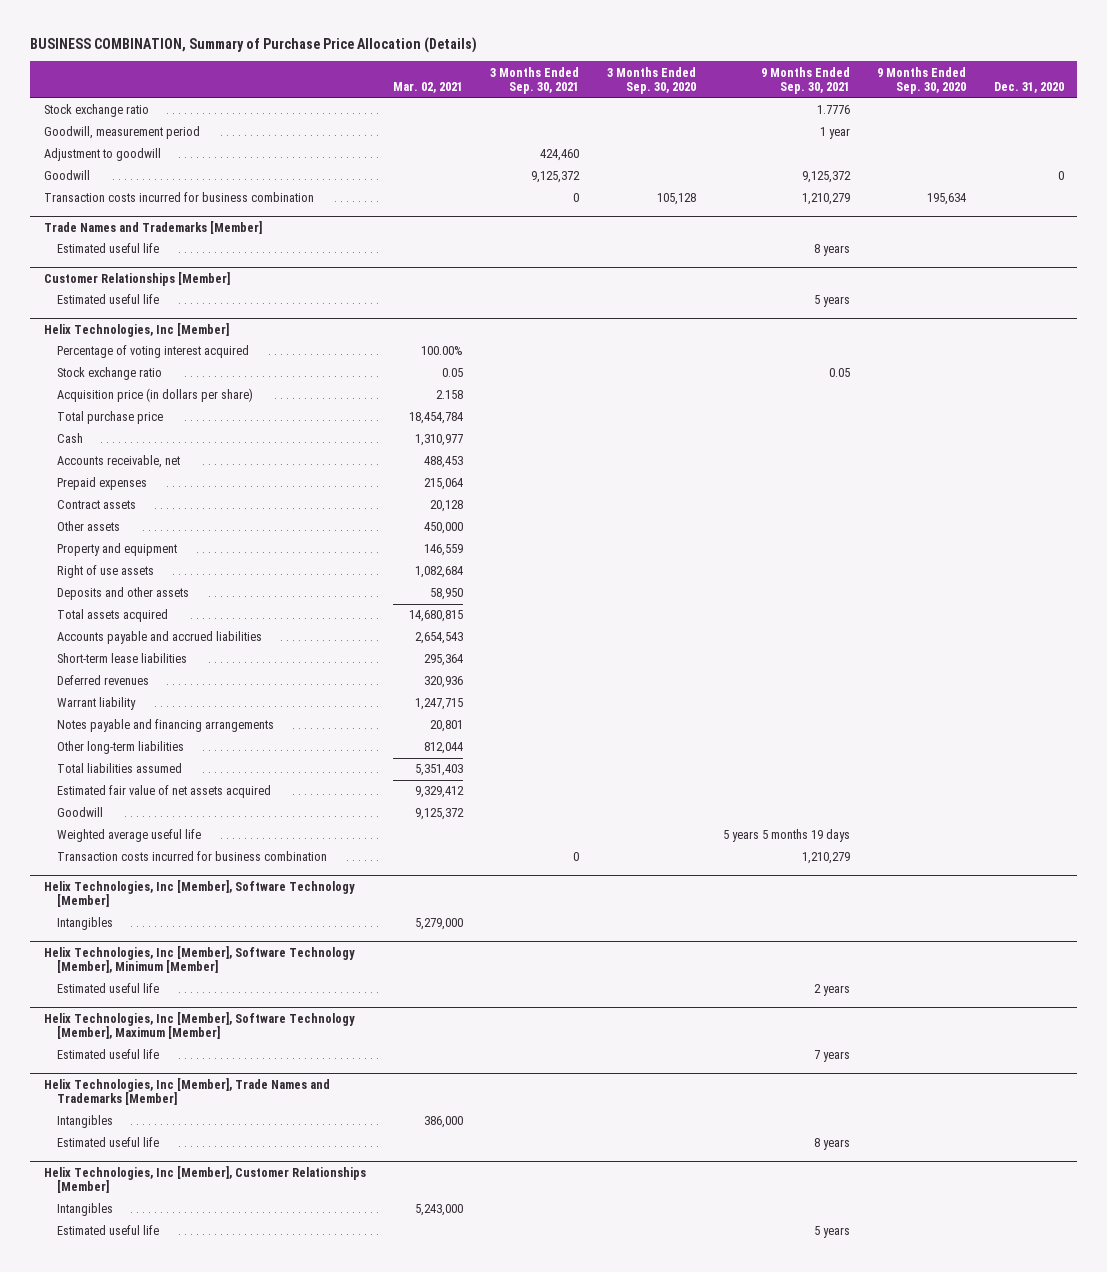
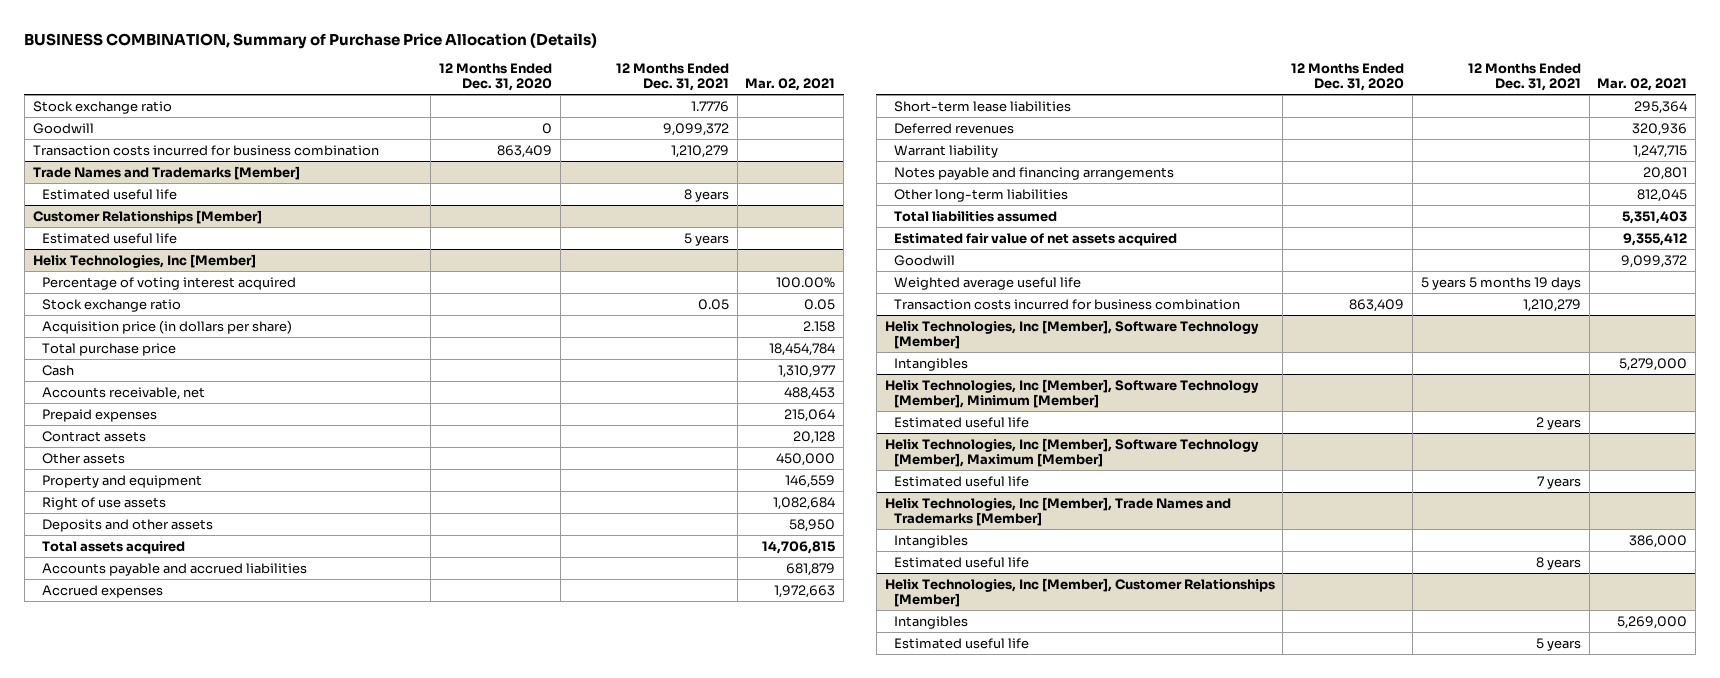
[490,66,580,95] 3 Months Ended Sep. 30, 2021 -> none
[606,66,696,95] 3 Months Ended Sep. 30, 2020 -> none
[761,66,851,95] 9 Months Ended Sep. 30, 2021 -> none
[877,66,967,95] 9 Months Ended Sep. 30, 2020 -> none
[993,82,1064,94] Dec. 31, 2020 -> none
none -> [439,63,553,92] 12 Months Ended Dec. 31, 2020
none -> [615,63,729,92] 12 Months Ended Dec. 31, 2021
[43,126,200,140] Goodwill, measurement period -> none
[43,148,161,162] Adjustment to goodwill -> none
[409,610,464,623] 14,680,815 -> [762,540,836,554] 14,706,815
[415,632,464,645] 2,654,543 -> [786,562,836,576] 681,879
none -> [42,584,164,598] Accrued expenses
[424,742,464,755] 812,044 -> [1637,188,1688,202] 812,045
[415,786,465,799] 9,329,412 -> [1623,232,1688,246] 9,355,412
[415,808,465,821] 9,125,372 -> [1621,254,1688,268] 9,099,372
[415,1204,464,1217] 5,243,000 -> [1617,615,1688,629] 5,269,000

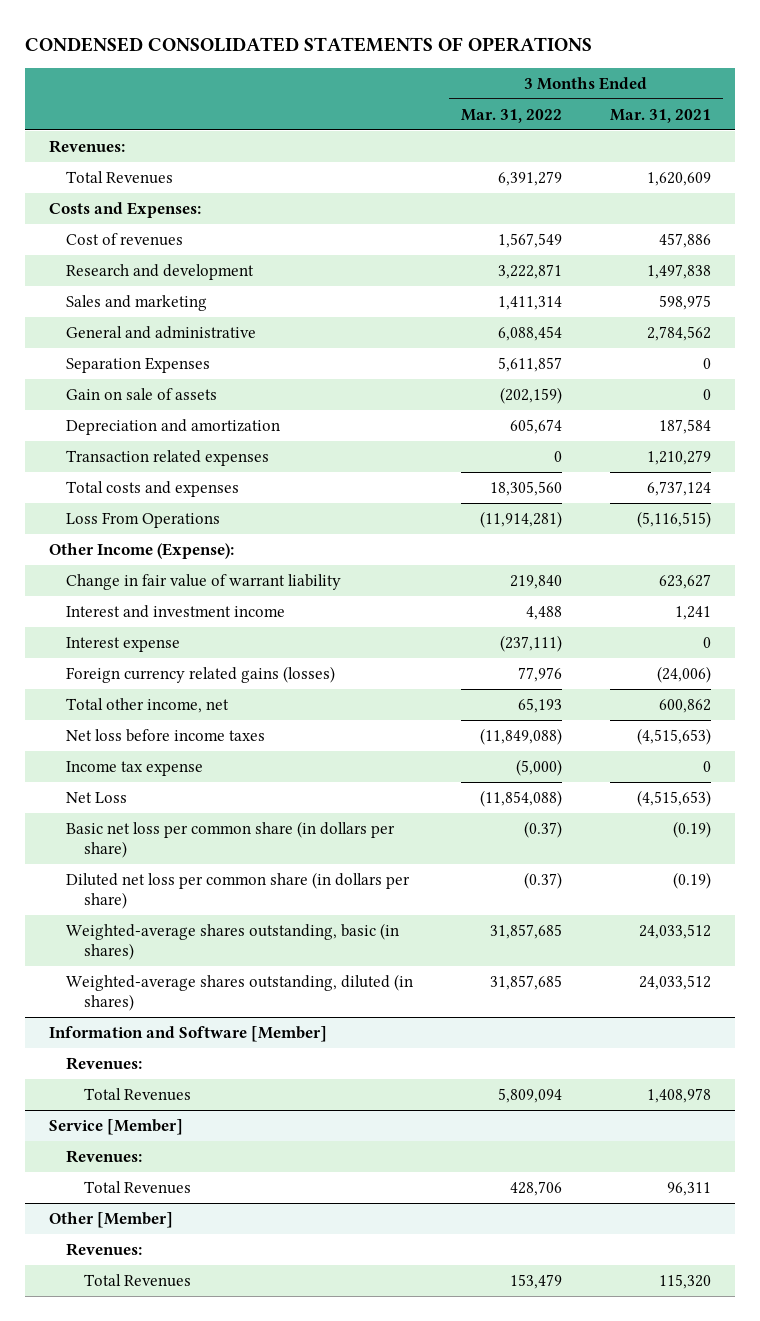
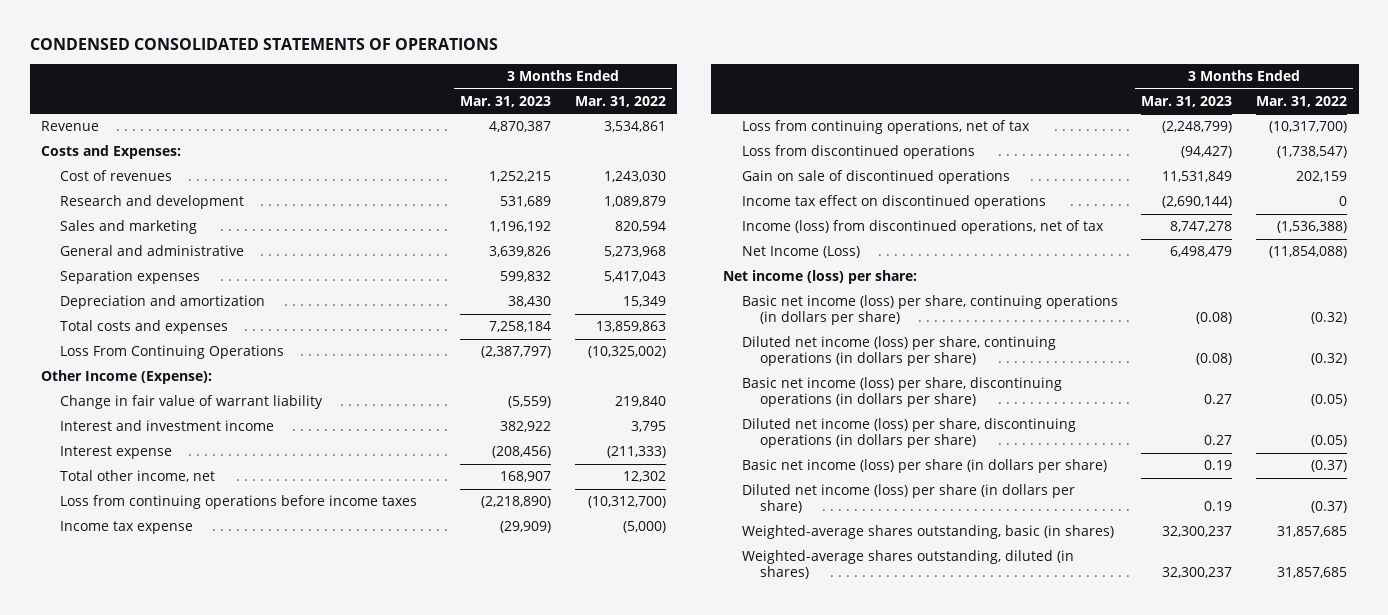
[610,108,712,123] Mar. 31, 2021 -> none
none -> [459,95,551,107] Mar. 31, 2023
[48,139,125,153] Revenues: -> none
[66,170,174,184] Total Revenues -> none
none -> [41,121,100,132] Revenue
[66,387,218,400] Gain on sale of assets -> none
[66,449,270,466] Transaction related expenses -> none
[498,232,563,248] 1,567,549 -> [603,171,666,183] 1,243,030
[498,263,563,279] 3,222,871 -> [603,196,666,208] 1,089,879
[498,295,563,310] 1,411,314 -> [614,221,666,233] 820,594
[498,325,563,341] 6,088,454 -> [603,246,666,258] 5,273,968
[66,356,211,373] Separation Expenses -> [60,270,201,285] Separation expenses
[498,356,563,372] 5,611,857 -> [603,271,666,283] 5,417,043
[510,418,563,434] 605,674 -> [622,296,666,308] 15,349
[490,480,563,496] 18,305,560 -> [595,321,666,333] 13,859,863
[66,511,221,528] Loss From Operations -> [60,345,285,360] Loss From Continuing Operations
[480,510,563,528] (11,914,281) -> [587,346,666,359] (10,325,002)
[66,665,336,683] Foreign currency related gains (losses) -> none
[526,605,563,620] 4,488 -> [630,421,666,433] 3,795
[500,634,563,652] (237,111) -> [606,446,666,459] (211,333)
[518,697,563,713] 65,193 -> [622,471,666,483] 12,302
[66,728,266,742] Net loss before income taxes -> [60,495,418,510] Loss from continuing operations before income taxes
[480,727,563,745] (11,849,088) -> [587,496,666,509] (10,312,700)
none -> [741,120,1030,135] Loss from continuing operations, net of tax
none -> [741,145,975,160] Loss from discontinued operations
none -> [741,170,1010,185] Gain on sale of discontinued operations
none -> [741,195,1046,210] Income tax effect on discontinued operations
none -> [741,220,1104,235] Income (loss) from discontinued operations, net of tax
[66,791,128,803] Net Loss -> [741,246,860,259] Net Income (Loss)
none -> [722,270,917,285] Net income (loss) per share:
none -> [741,295,1118,326] Basic net income (loss) per share, continuing operations (in dollars per share)
none -> [741,336,1056,367] Diluted net income (loss) per share, continuing operations (in dollars per share)
none -> [741,377,1062,408] Basic net income (loss) per share, discontinuing operations (in dollars per share)
none -> [741,418,1076,449] Diluted net income (loss) per share, discontinuing operations (in dollars per share)
[66,820,396,859] Basic net loss per common share (in dollars per share) -> [741,459,1107,474] Basic net income (loss) per share (in dollars per share)
[66,871,411,910] Diluted net loss per common share (in dollars per share) -> [741,484,1075,514] Diluted net income (loss) per share (in dollars per share)
[48,1025,327,1042] Information and Software [Member] -> none
[66,1056,143,1070] Revenues: -> none
[84,1087,192,1101] Total Revenues -> none
[48,1118,183,1135] Service [Member] -> none
[66,1149,143,1163] Revenues: -> none
[84,1180,192,1194] Total Revenues -> none
[48,1211,173,1228] Other [Member] -> none
[66,1242,143,1256] Revenues: -> none
[84,1273,192,1287] Total Revenues -> none

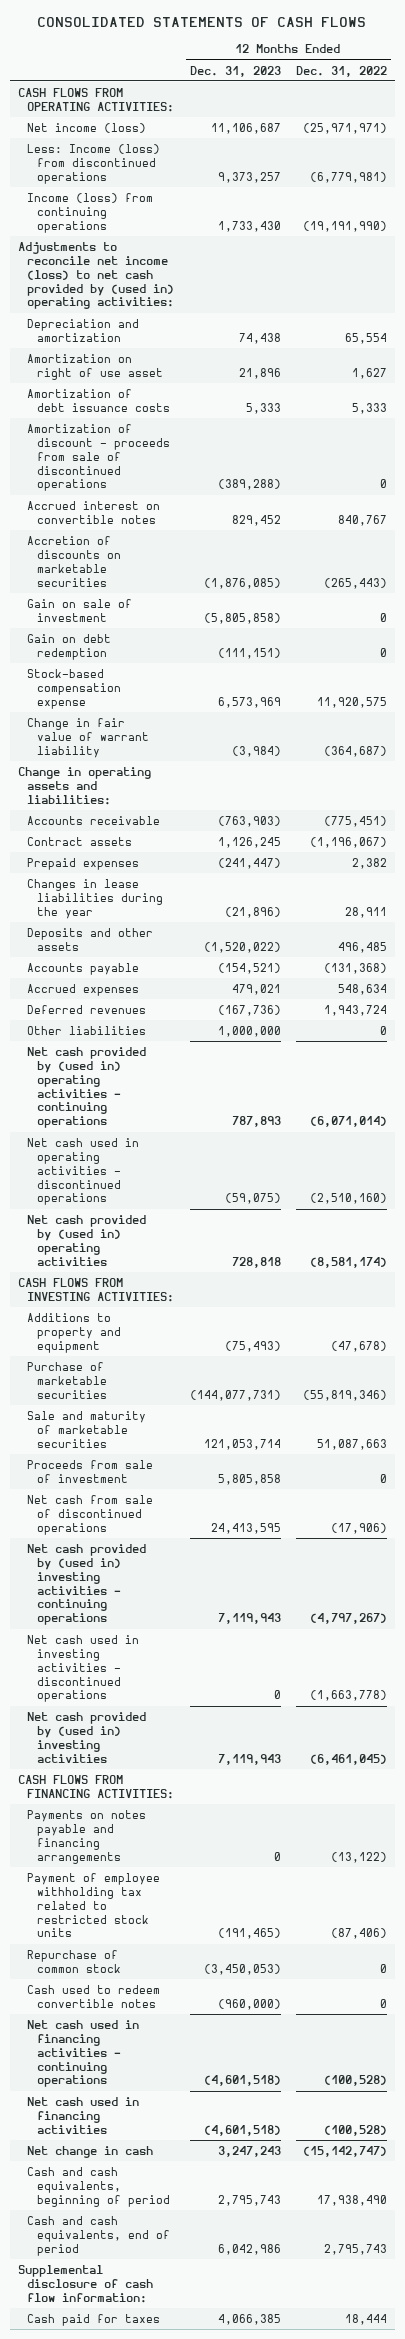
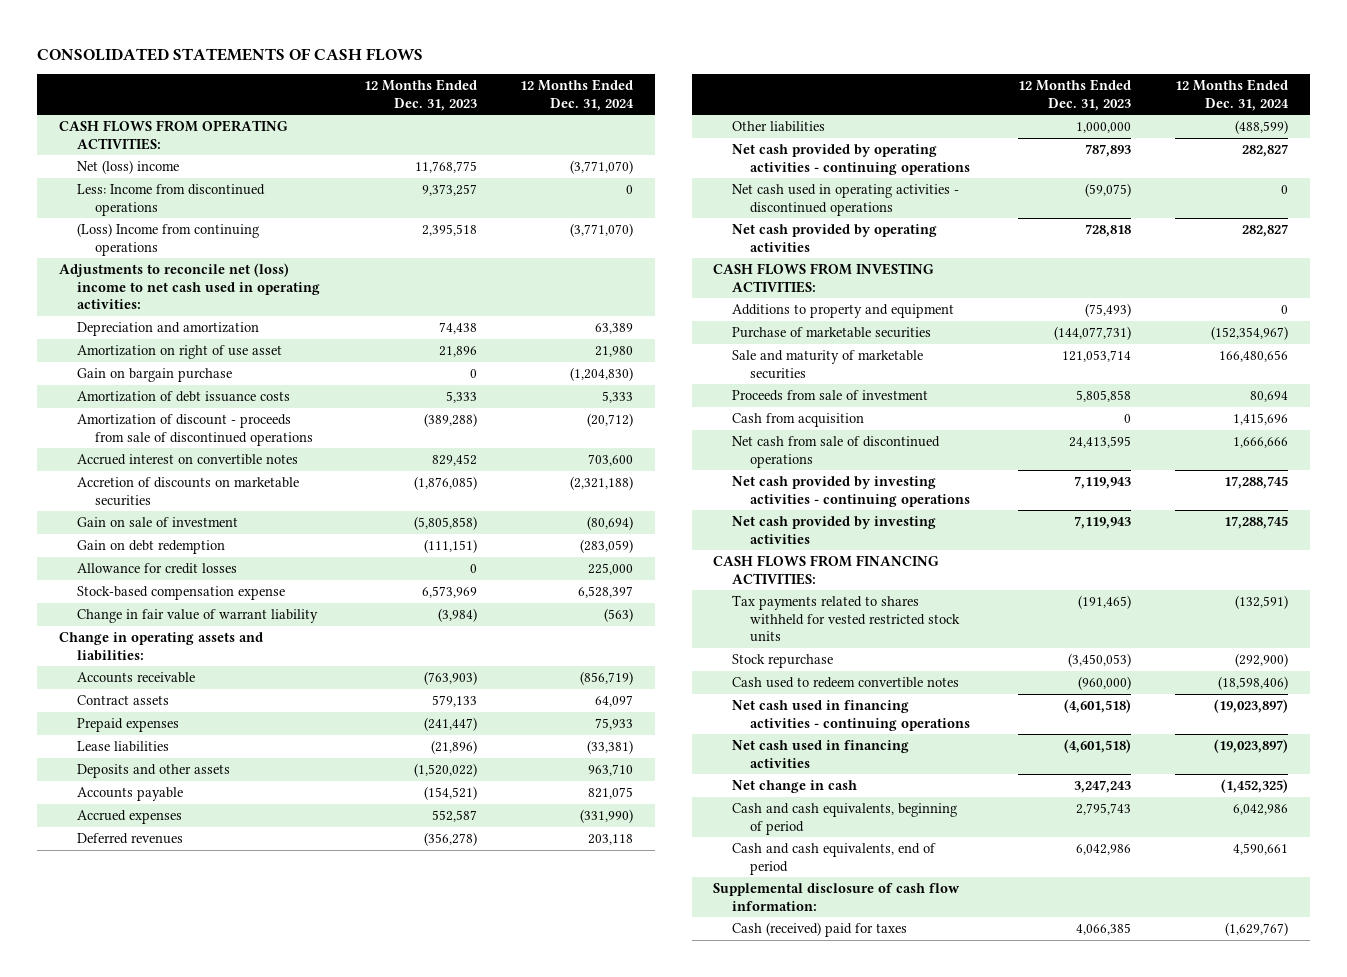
[295,65,387,77] Dec. 31, 2022 -> none
none -> [520,79,635,111] 12 Months Ended Dec. 31, 2024
[27,122,147,133] Net income (loss) -> [76,160,179,175] Net (loss) income
[210,122,281,134] 11,106,687 -> [414,161,477,174] 11,768,775
[27,143,161,184] Less: Income (loss) from discontinued operations -> [76,184,265,216] Less: Income from discontinued operations
[27,192,154,233] Income (loss) from continuing operations -> [76,223,259,256] (Loss) Income from continuing operations
[217,220,281,232] 1,733,430 -> [421,224,477,237] 2,395,518
[17,241,175,310] Adjustments to reconcile net income (loss) to net cash provided by (used in) operating activities: -> [58,263,320,309] Adjustments to reconcile net (loss) income to net cash used in operating activities:
none -> [76,368,232,383] Gain on bargain purchase
none -> [76,563,237,575] Allowance for credit losses
[217,836,281,848] 1,126,245 -> [431,695,477,708] 579,133
[27,878,164,919] Changes in lease liabilities during the year -> [76,741,169,753] Lease liabilities
[231,983,281,995] 479,021 -> [431,810,477,823] 552,587
[217,1004,281,1016] (167,736) -> [423,832,477,847] (356,278)
[27,1046,147,1129] Net cash provided by (used in) operating activities - continuing operations -> [731,144,970,175] Net cash provided by operating activities - continuing operations
[27,1214,147,1266] Net cash provided by (used in) operating activities -> [731,224,937,252] Net cash provided by operating activities
none -> [731,413,864,428] Cash from acquisition
[27,1634,140,1703] Net cash used in investing activities - discontinued operations -> none
[27,1543,147,1626] Net cash provided by (used in) investing activities - continuing operations -> [731,476,970,507] Net cash provided by investing activities - continuing operations
[27,1711,147,1763] Net cash provided by (used in) investing activities -> [731,516,936,544] Net cash provided by investing activities
[27,1809,147,1864] Payments on notes payable and financing arrangements -> none
[27,1872,161,1938] Payment of employee withholding tax related to restricted stock units -> [731,595,960,642] Tax payments related to shares withheld for vested restricted stock units
[27,1949,122,1973] Repurchase of common stock -> [731,654,833,669] Stock repurchase
[27,2313,161,2326] Cash paid for taxes -> [731,922,907,938] Cash (received) paid for taxes

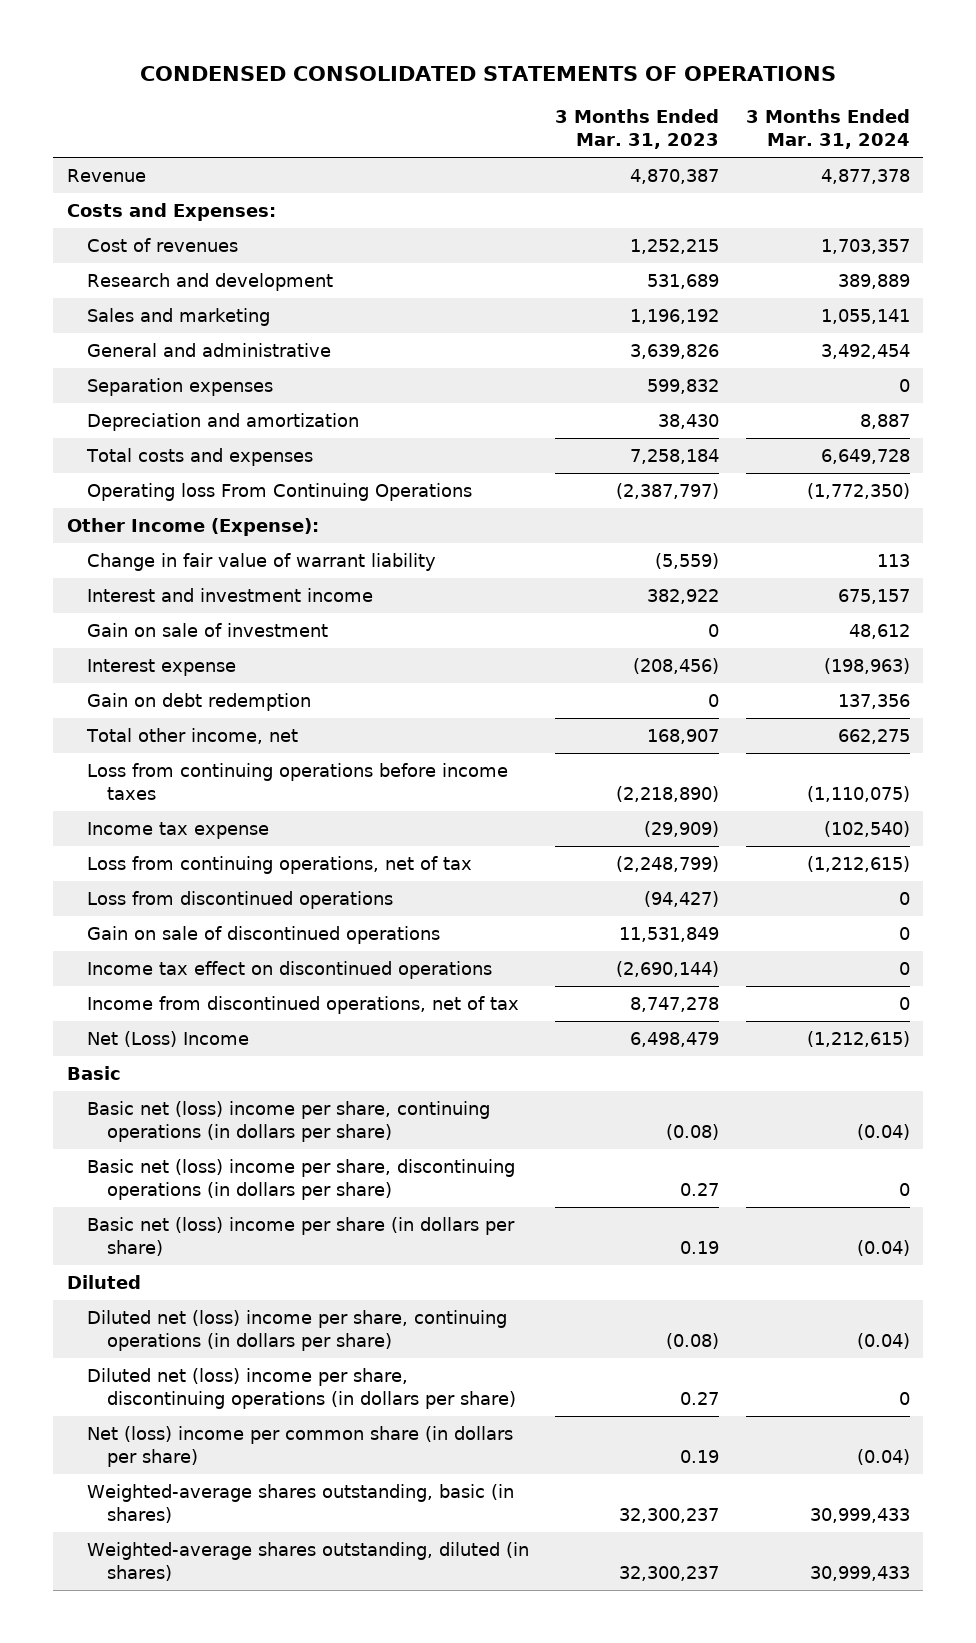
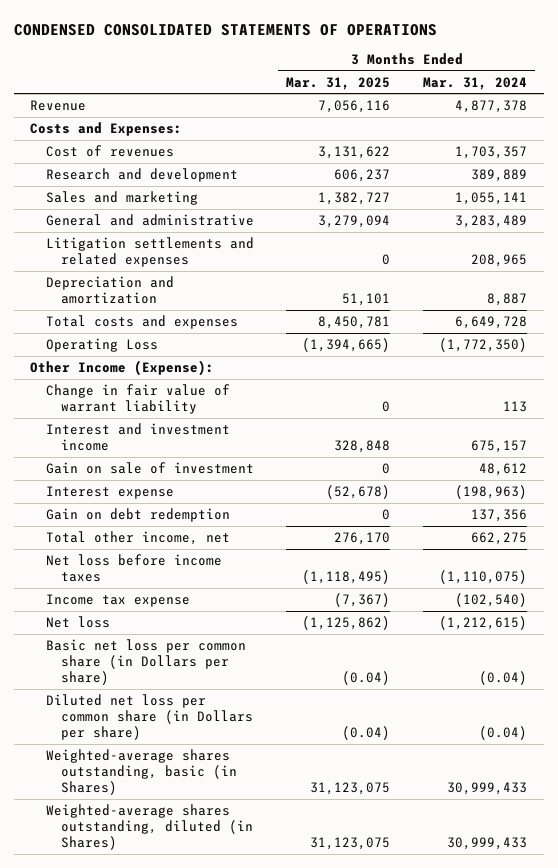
[555,109,720,150] 3 Months Ended Mar. 31, 2023 -> none
none -> [286,76,391,90] Mar. 31, 2025
[86,378,273,397] Separation expenses -> none
[820,344,910,360] 3,492,454 -> [455,214,528,228] 3,283,489
none -> [45,236,254,268] Litigation settlements and related expenses
[86,483,472,502] Operating loss From Continuing Operations -> [45,337,158,352] Operating Loss
[86,763,508,801] Loss from continuing operations before income taxes -> [45,553,222,583] Net loss before income taxes
[86,891,393,910] Loss from discontinued operations -> none
[86,926,440,945] Gain on sale of discontinued operations -> none
[86,961,492,980] Income tax effect on discontinued operations -> none
[86,996,519,1015] Income from discontinued operations, net of tax -> none
[86,1031,249,1048] Net (Loss) Income -> none
[66,1066,121,1081] Basic -> none
[86,1101,490,1143] Basic net (loss) income per share, continuing operations (in dollars per share) -> none
[86,1159,515,1201] Basic net (loss) income per share, discontinuing operations (in dollars per share) -> none
[66,1275,141,1290] Diluted -> none
[86,1310,507,1352] Diluted net (loss) income per share, continuing operations (in dollars per share) -> none
[86,1368,516,1410] Diluted net (loss) income per share, discontinuing operations (in dollars per share) -> none
[86,856,472,875] Loss from continuing operations, net of tax -> [45,615,110,628] Net loss
[86,1217,515,1257] Basic net (loss) income per share (in dollars per share) -> [45,638,246,686] Basic net loss per common share (in Dollars per share)
[86,1426,513,1468] Net (loss) income per common share (in dollars per share) -> [45,693,253,741] Diluted net loss per common share (in Dollars per share)
[86,1484,514,1524] Weighted-average shares outstanding, basic (in shares) -> [45,748,237,796] Weighted-average shares outstanding, basic (in Shares)
[86,1542,529,1582] Weighted-average shares outstanding, diluted (in shares) -> [45,803,253,851] Weighted-average shares outstanding, diluted (in Shares)

